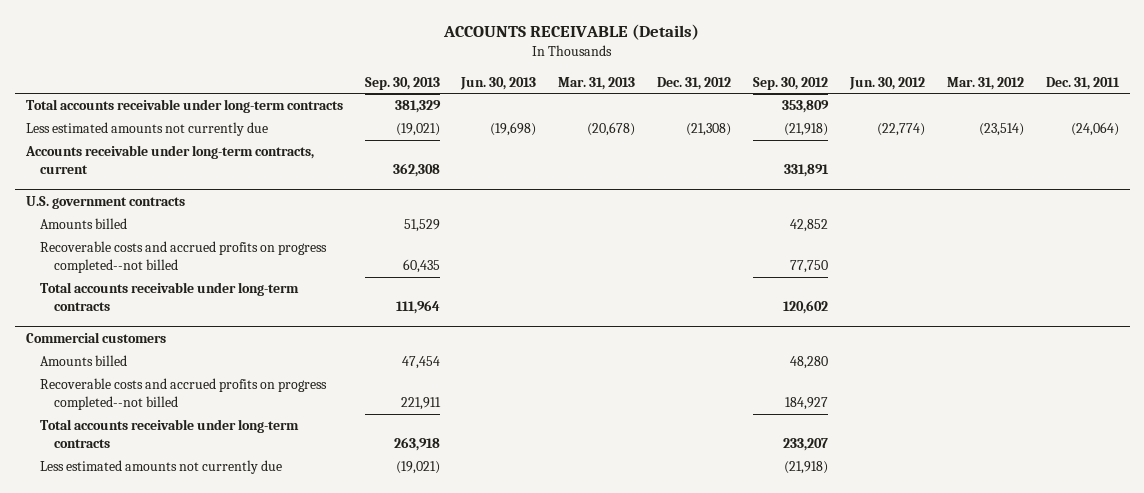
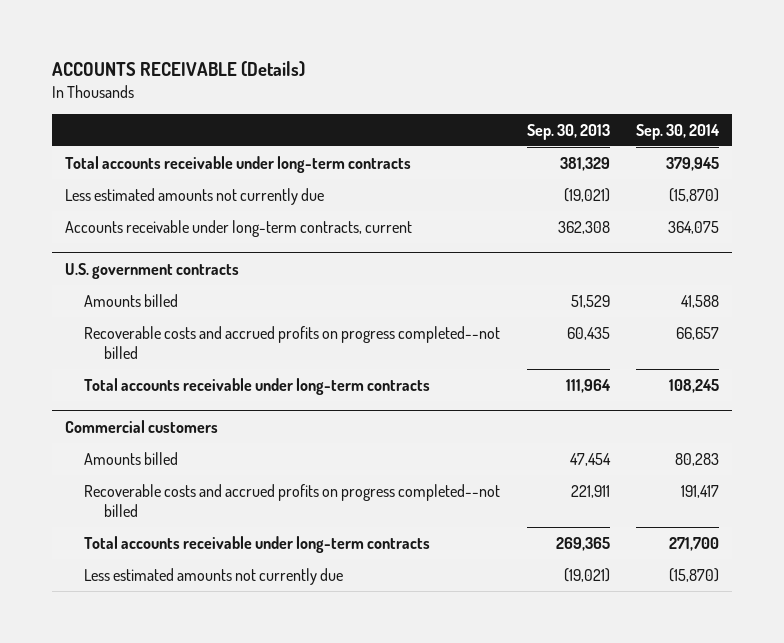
[460,76,537,90] Jun. 30, 2013 -> none
[558,76,636,90] Mar. 31, 2013 -> none
[657,76,732,90] Dec. 31, 2012 -> none
[753,76,829,90] Sep. 30, 2012 -> none
[848,76,925,90] Jun. 30, 2012 -> none
[946,76,1024,90] Mar. 31, 2012 -> none
[1045,76,1120,90] Dec. 31, 2011 -> none
none -> [635,123,720,140] Sep. 30, 2014
[393,437,440,452] 263,918 -> [555,536,610,551] 269,365

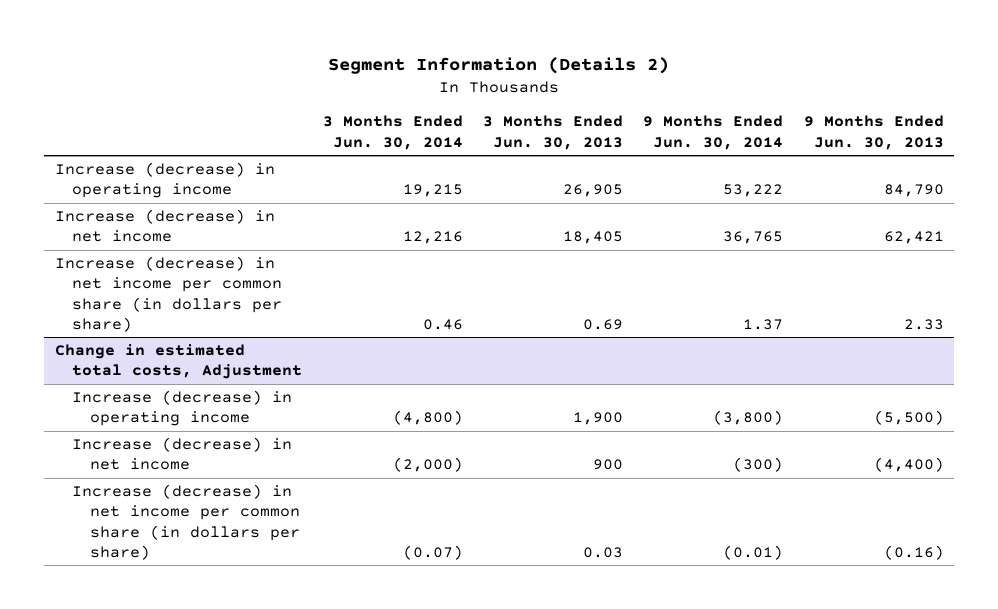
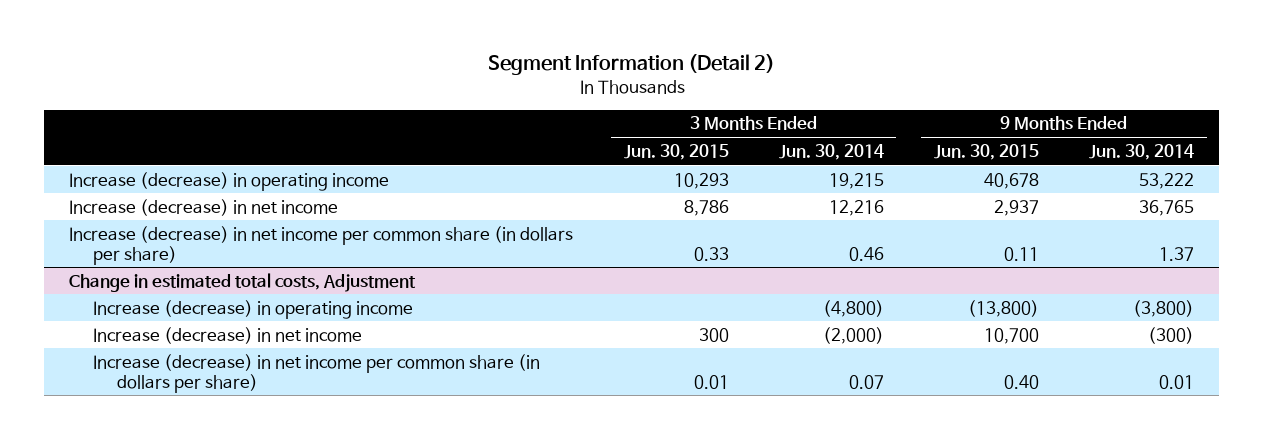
[328,56,670,74] Segment Information (Details 2) -> [487,54,775,76] Segment Information (Detail 2)
[482,115,623,150] 3 Months Ended Jun. 30, 2013 -> none
[803,115,944,150] 9 Months Ended Jun. 30, 2013 -> none
none -> [623,143,729,160] Jun. 30, 2015
none -> [934,143,1040,160] Jun. 30, 2015
[402,544,463,560] (0.07) -> [848,374,884,389] 0.07
[723,544,784,560] (0.01) -> [1159,374,1195,389] 0.01

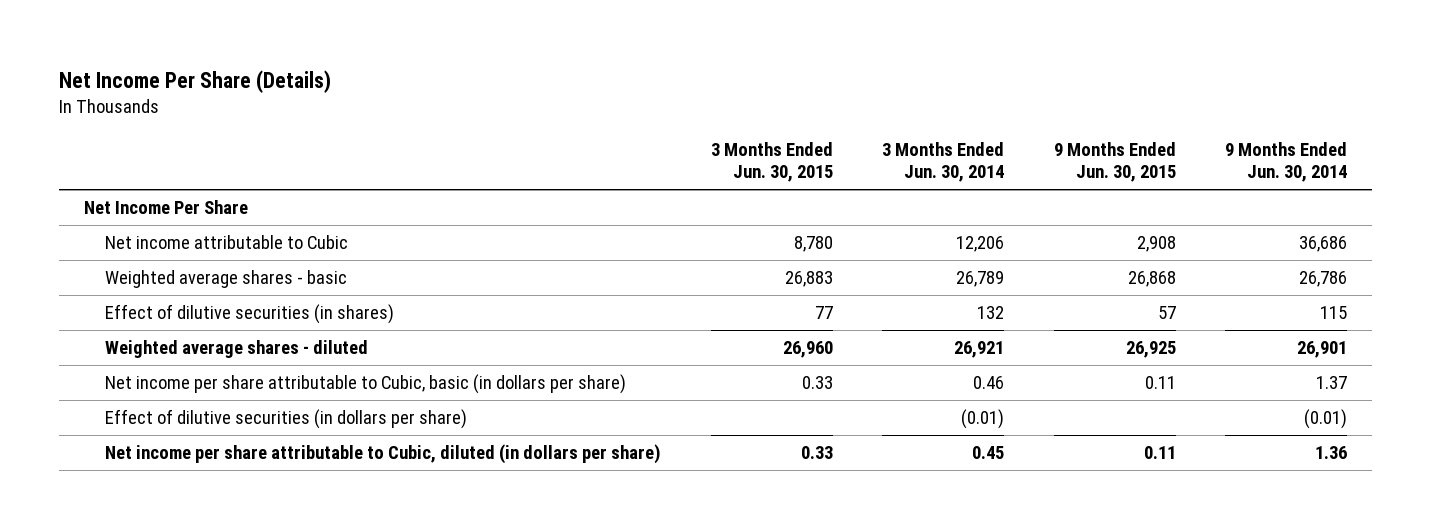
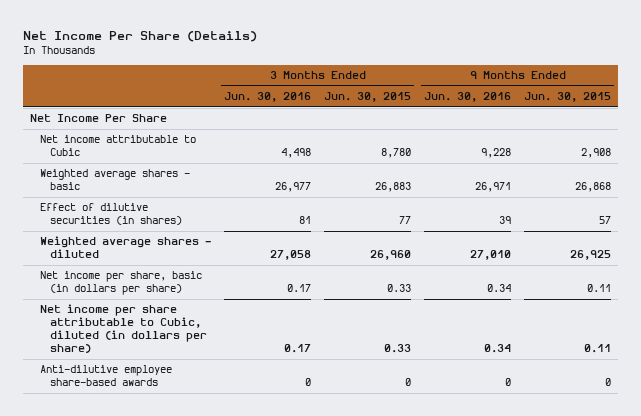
[882,141,1005,183] 3 Months Ended Jun. 30, 2014 -> none
[1225,141,1348,183] 9 Months Ended Jun. 30, 2014 -> none
none -> [224,92,312,103] Jun. 30, 2016
none -> [424,92,512,103] Jun. 30, 2016
[104,409,467,430] Effect of dilutive securities (in dollars per share) -> none
[104,374,626,395] Net income per share attributable to Cubic, basic (in dollars per share) -> [40,271,203,296] Net income per share, basic (in dollars per share)
none -> [40,365,173,387] Anti-dilutive employee share-based awards

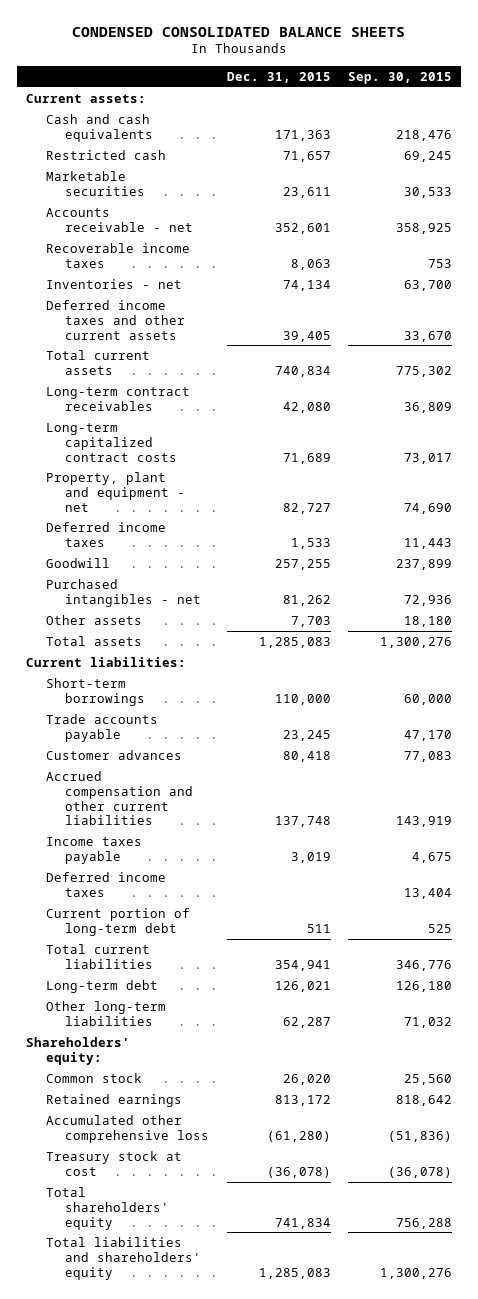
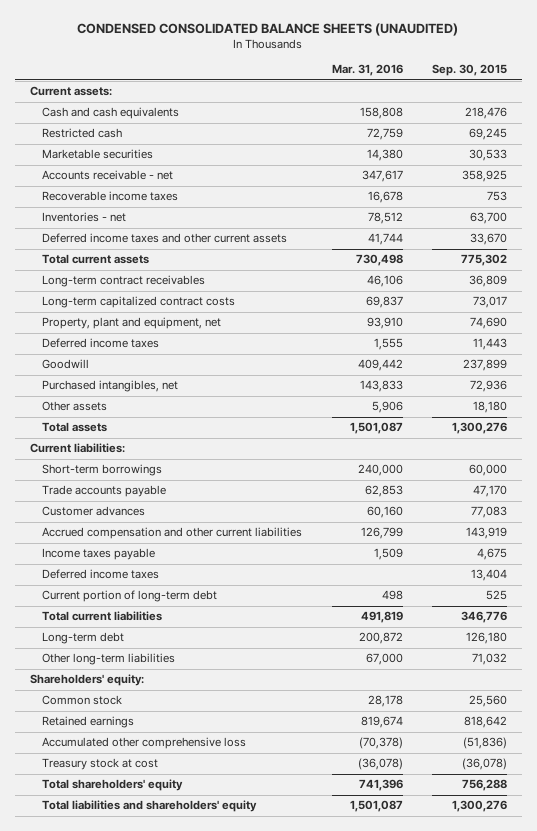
[72,26,406,37] CONDENSED CONSOLIDATED BALANCE SHEETS -> [77,22,459,36] CONDENSED CONSOLIDATED BALANCE SHEETS (UNAUDITED)
[226,71,331,83] Dec. 31, 2015 -> none
none -> [331,64,403,77] Mar. 31, 2016
[45,471,186,512] Property, plant and equipment - net -> [42,317,222,330] Property, plant and equipment, net
[45,578,202,607] Purchased intangibles - net -> [42,380,179,393] Purchased intangibles, net

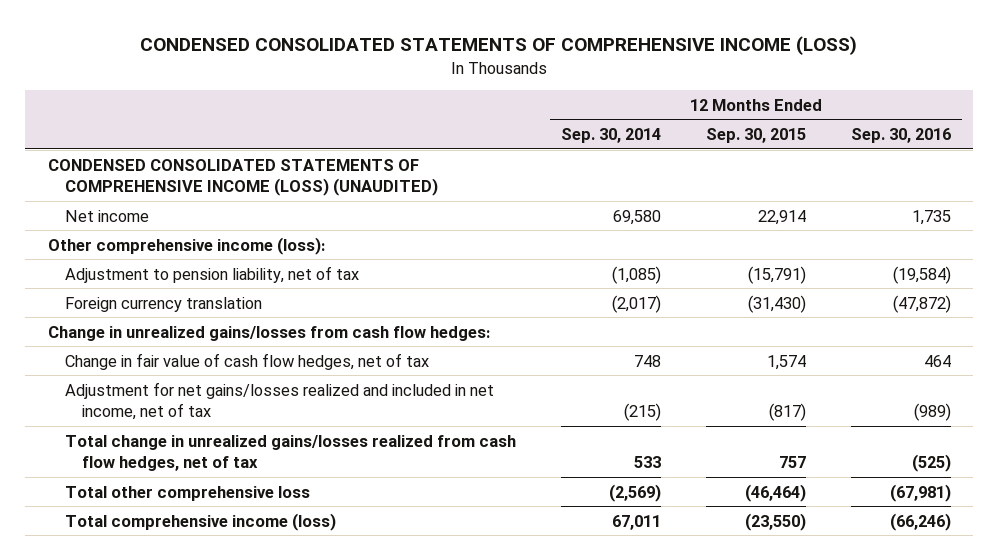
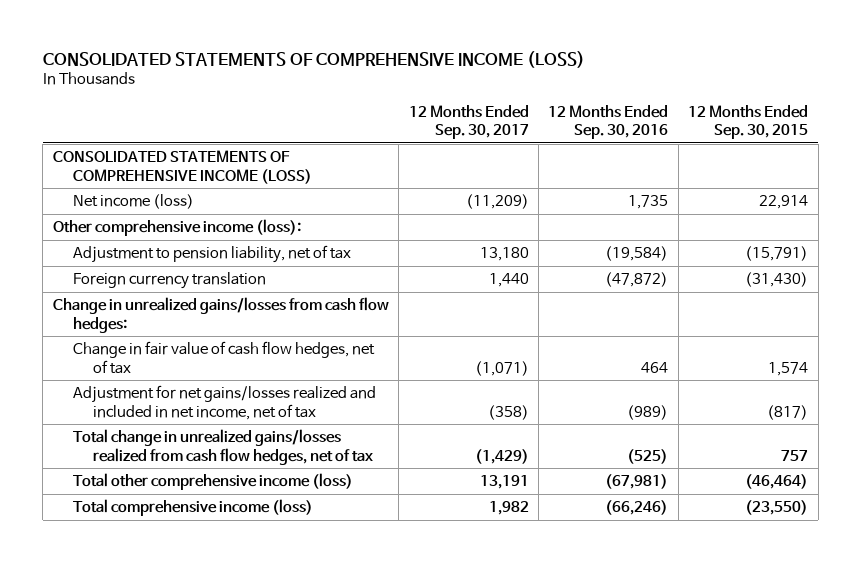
[140,36,858,56] CONDENSED CONSOLIDATED STATEMENTS OF COMPREHENSIVE INCOME (LOSS) -> [42,50,585,68] CONSOLIDATED STATEMENTS OF COMPREHENSIVE INCOME (LOSS)
[560,128,661,144] Sep. 30, 2014 -> none
none -> [408,104,529,140] 12 Months Ended Sep. 30, 2017
[47,158,438,197] CONDENSED CONSOLIDATED STATEMENTS OF COMPREHENSIVE INCOME (LOSS) (UNAUDITED) -> [52,150,312,184] CONSOLIDATED STATEMENTS OF COMPREHENSIVE INCOME (LOSS)
[64,209,149,222] Net income -> [72,194,194,210] Net income (loss)
[64,485,310,501] Total other comprehensive loss -> [72,473,353,491] Total other comprehensive income (loss)

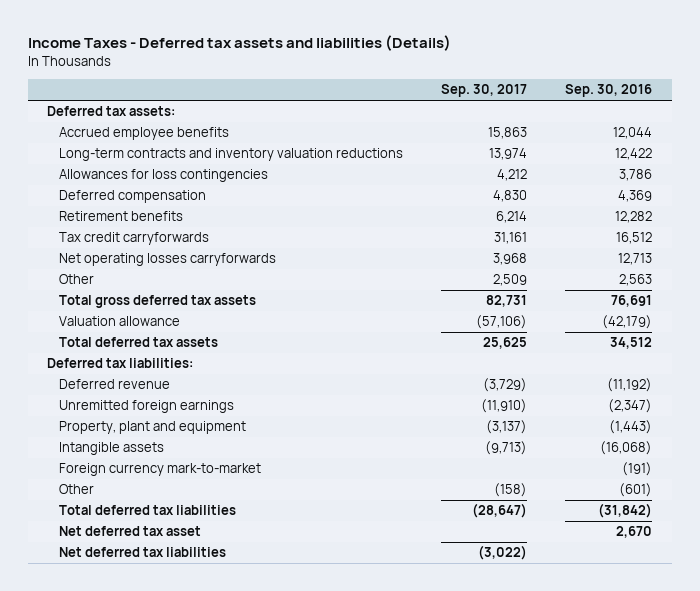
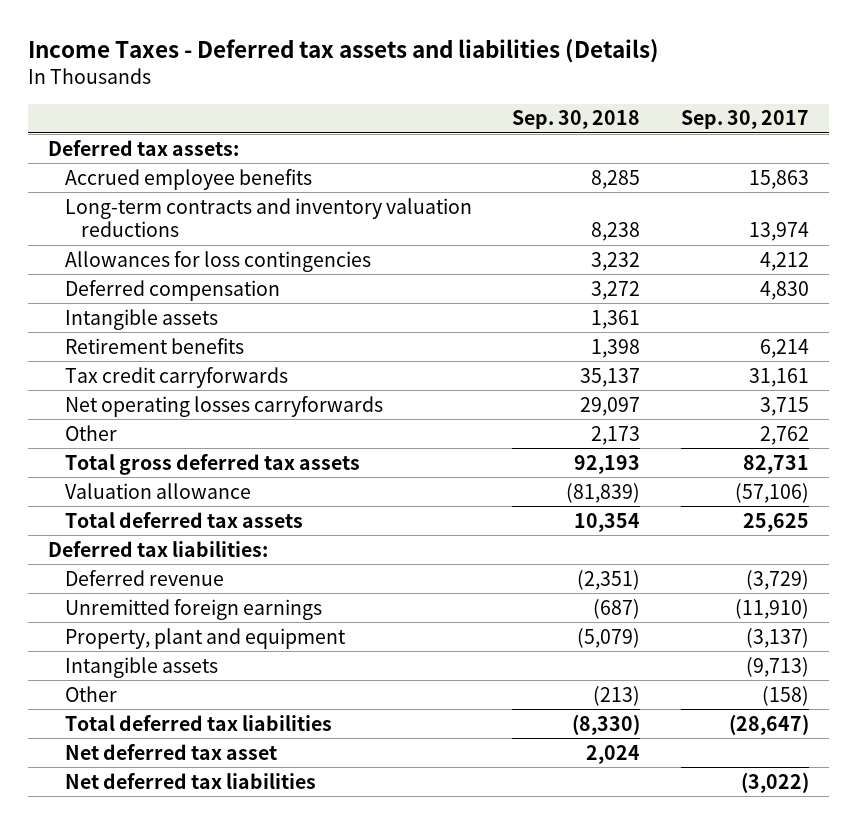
[565,84,653,98] Sep. 30, 2016 -> none
none -> [512,110,641,130] Sep. 30, 2018
none -> [64,308,218,330] Intangible assets
[492,253,527,266] 3,968 -> [759,396,809,416] 3,715
[492,274,527,287] 2,509 -> [759,425,809,445] 2,762
[58,463,261,477] Foreign currency mark-to-market -> none

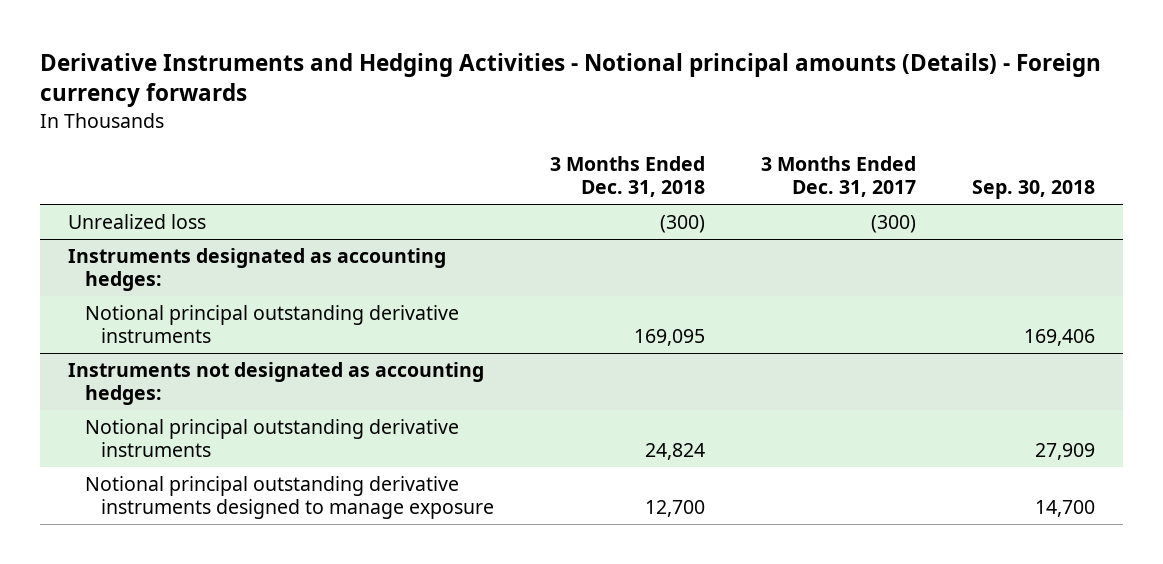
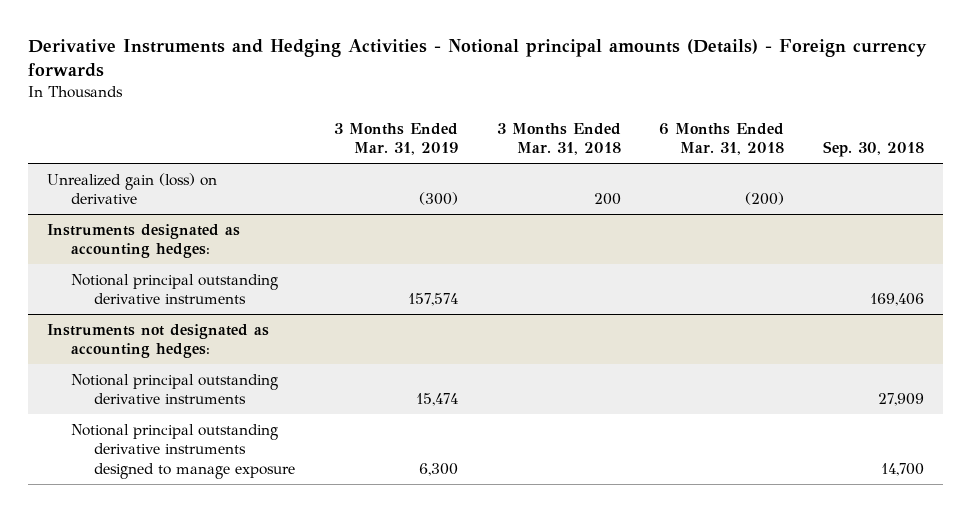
[549,156,705,198] 3 Months Ended Dec. 31, 2018 -> none
[760,156,916,198] 3 Months Ended Dec. 31, 2017 -> none
none -> [334,122,459,156] 3 Months Ended Mar. 31, 2019
none -> [496,122,621,156] 3 Months Ended Mar. 31, 2018
none -> [659,122,785,156] 6 Months Ended Mar. 31, 2018
[68,214,207,230] Unrealized loss -> [47,172,218,205] Unrealized gain (loss) on derivative

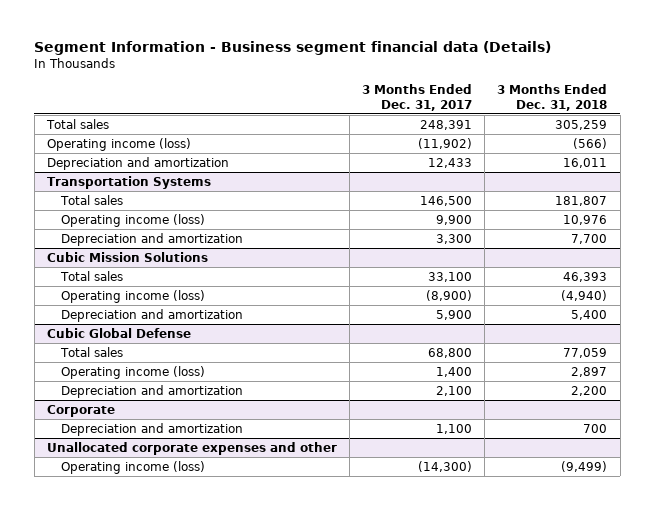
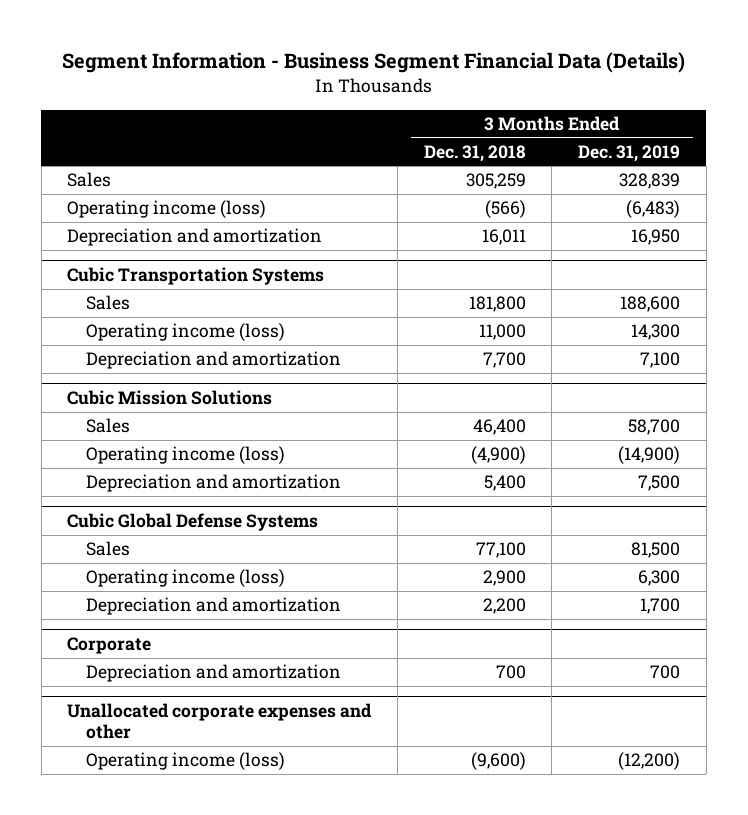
[34,41,552,56] Segment Information - Business segment financial data (Details) -> [61,52,685,74] Segment Information - Business Segment Financial Data (Details)
[362,83,473,111] 3 Months Ended Dec. 31, 2017 -> none
none -> [578,144,681,162] Dec. 31, 2019
[45,118,109,129] Total sales -> [67,172,112,188] Sales
[46,175,211,189] Transportation Systems -> [67,266,325,285] Cubic Transportation Systems
[60,194,124,205] Total sales -> [86,295,131,311] Sales
[555,195,608,206] 181,807 -> [468,296,526,313] 181,800
[563,214,608,225] 10,976 -> [478,324,526,341] 11,000
[60,270,124,281] Total sales -> [86,418,131,434] Sales
[563,271,608,282] 46,393 -> [472,419,526,436] 46,400
[561,289,608,301] (4,940) -> [470,446,526,465] (4,900)
[46,327,191,338] Cubic Global Defense -> [67,512,319,531] Cubic Global Defense Systems
[60,346,124,357] Total sales -> [86,541,131,557] Sales
[563,347,608,358] 77,059 -> [475,542,526,559] 77,100
[571,366,608,377] 2,897 -> [482,570,526,587] 2,900
[561,460,608,472] (9,499) -> [470,752,526,771] (9,600)

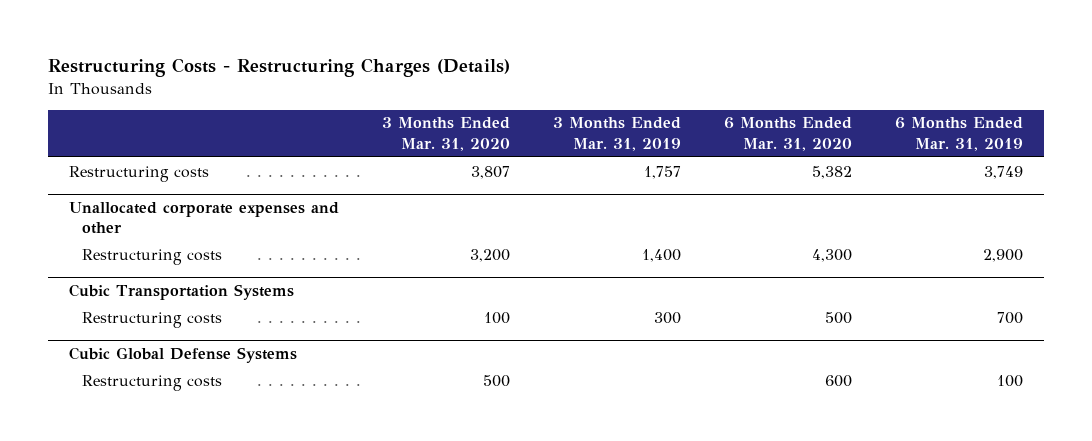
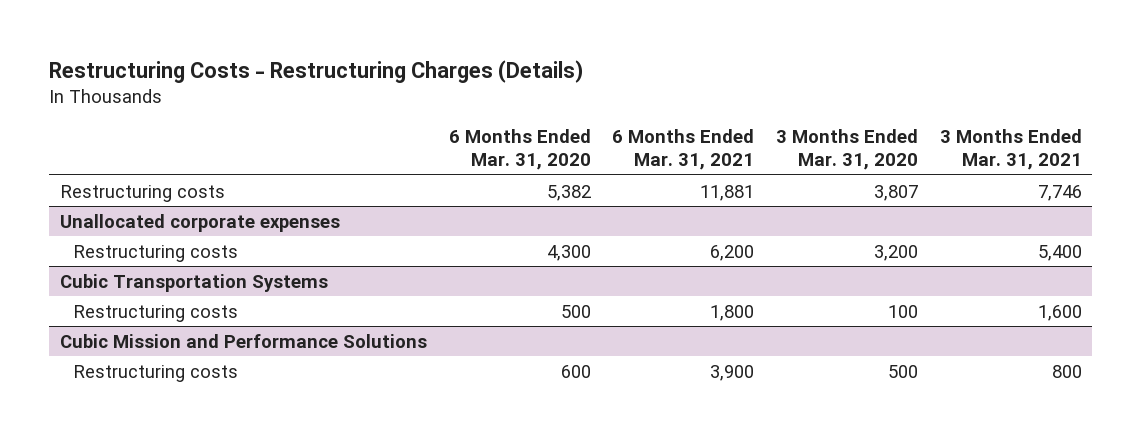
[553,117,682,151] 3 Months Ended Mar. 31, 2019 -> none
[894,117,1023,151] 6 Months Ended Mar. 31, 2019 -> none
none -> [612,129,755,171] 6 Months Ended Mar. 31, 2021
none -> [939,129,1082,171] 3 Months Ended Mar. 31, 2021
[69,201,340,235] Unallocated corporate expenses and other -> [59,213,340,232] Unallocated corporate expenses
[69,346,298,363] Cubic Global Defense Systems -> none
none -> [59,333,427,348] Cubic Mission and Performance Solutions

